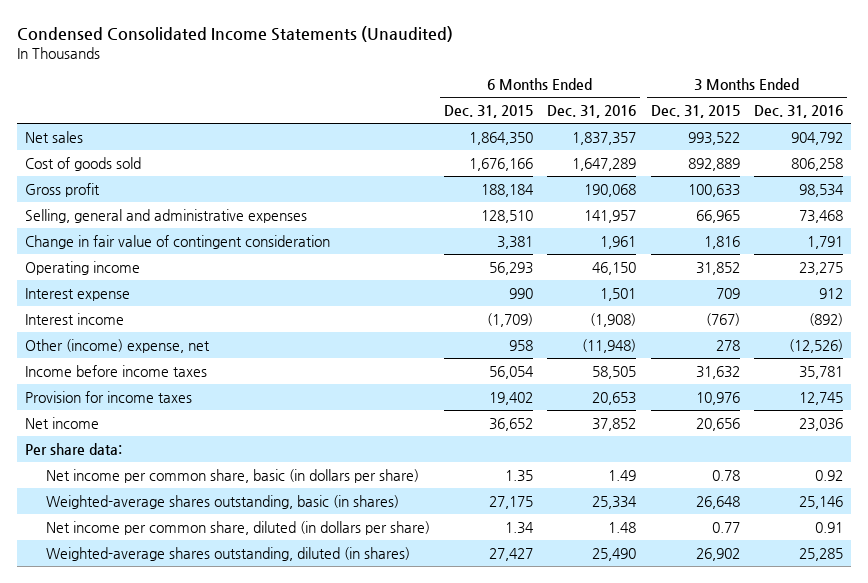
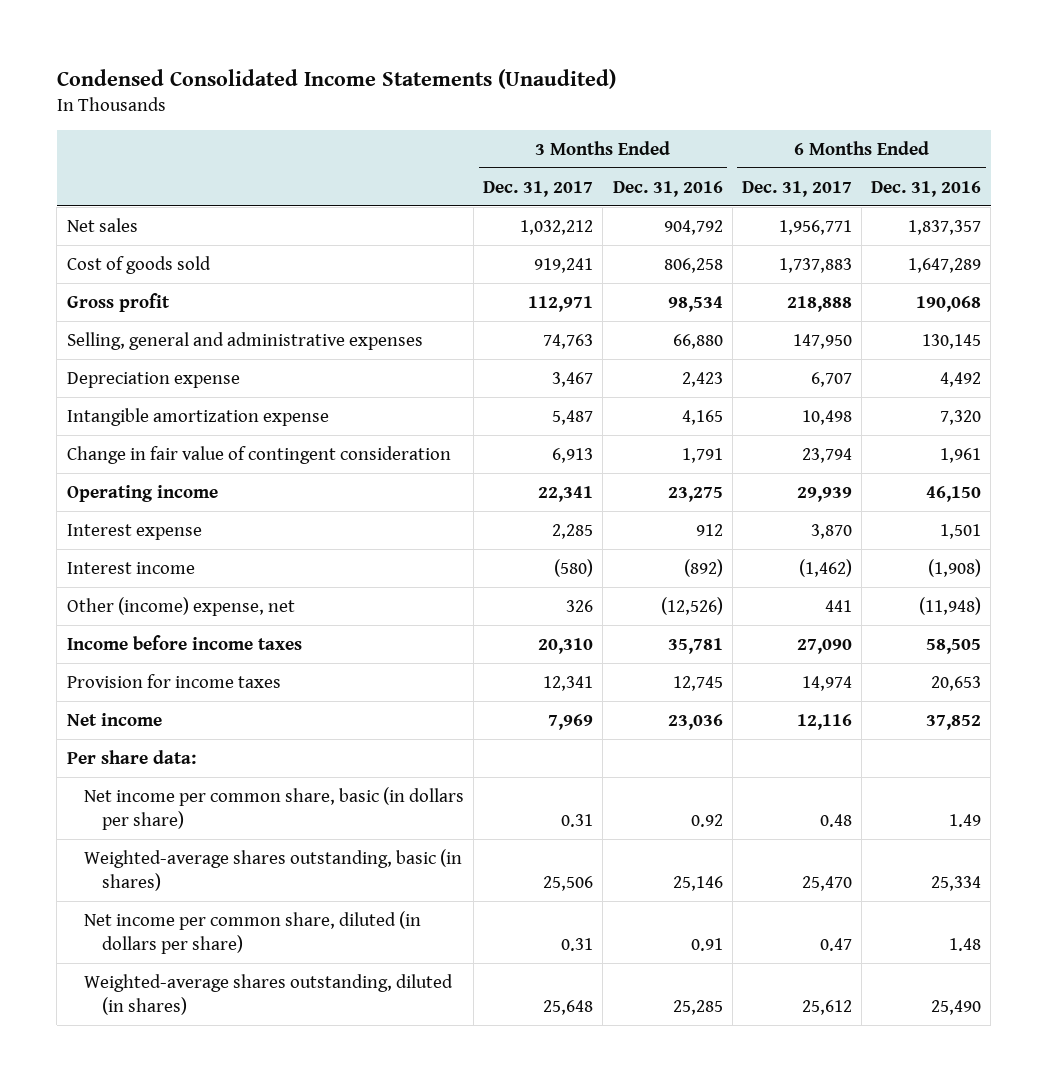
[444,104,534,118] Dec. 31, 2015 -> none
[650,104,740,118] Dec. 31, 2015 -> none
none -> [483,180,594,197] Dec. 31, 2017
none -> [741,180,852,197] Dec. 31, 2017
[584,209,637,223] 141,957 -> [922,333,982,349] 130,145
[799,209,844,223] 73,468 -> [672,333,723,349] 66,880
none -> [66,371,240,388] Depreciation expense
none -> [66,407,329,426] Intangible amortization expense

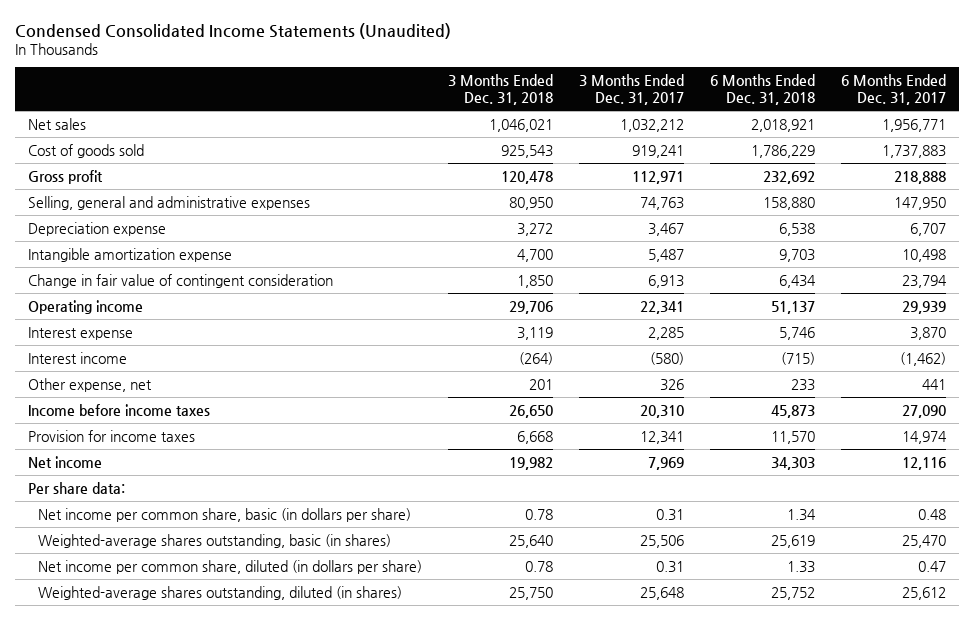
[612,180,723,197] Dec. 31, 2016 -> none
[871,180,982,197] Dec. 31, 2016 -> none
none -> [447,73,553,106] 3 Months Ended Dec. 31, 2018
none -> [709,73,815,106] 6 Months Ended Dec. 31, 2018
[66,596,295,616] Other (income) expense, net -> [27,377,152,392] Other expense, net

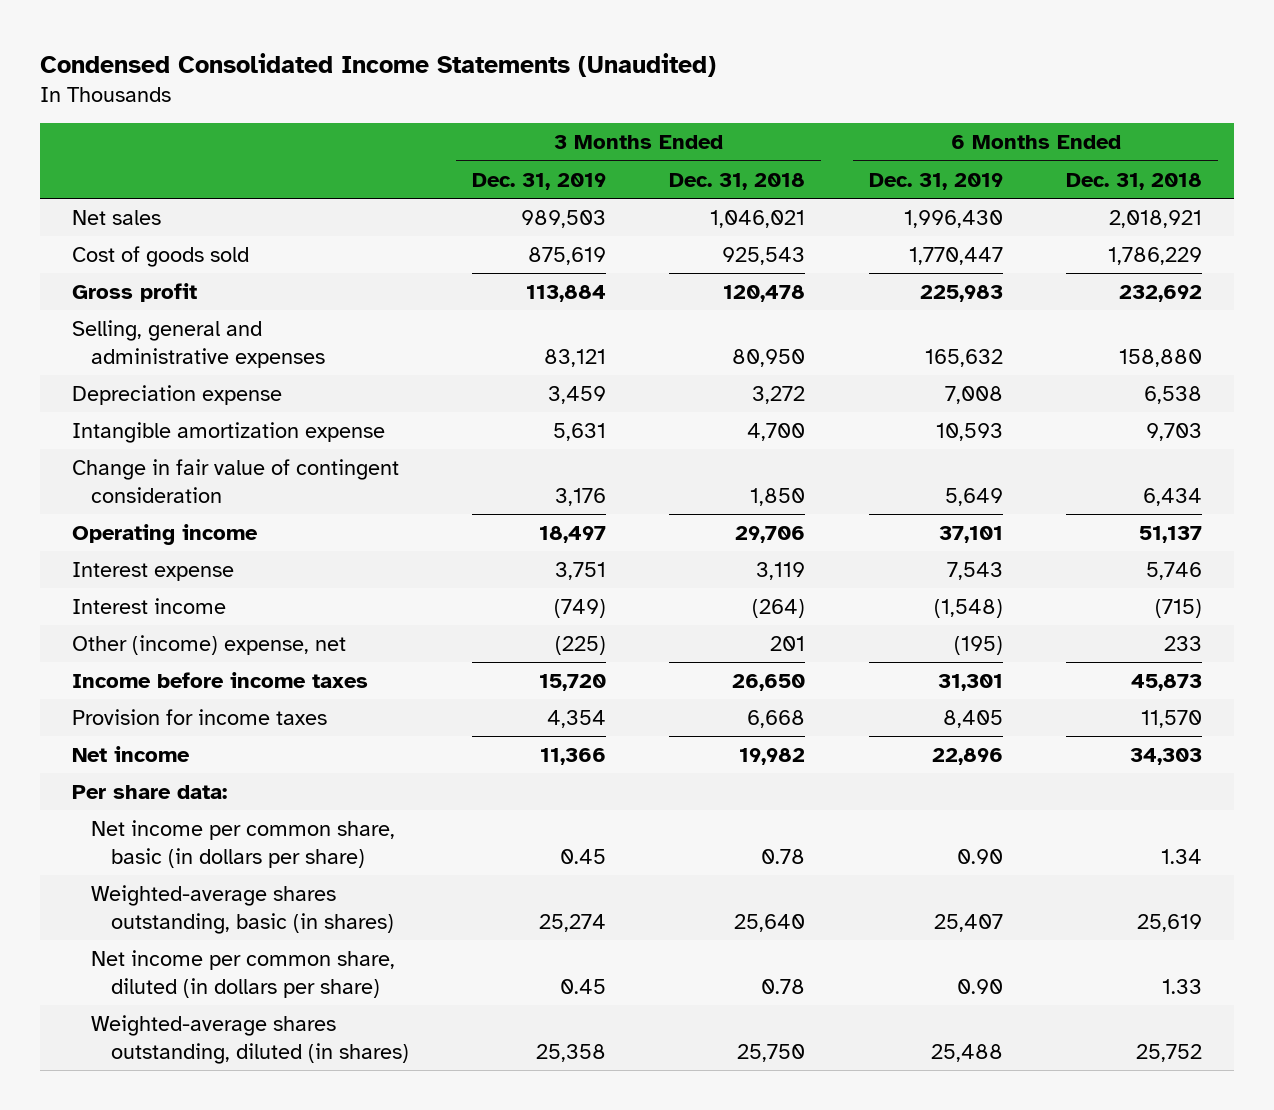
[578,73,684,106] 3 Months Ended Dec. 31, 2017 -> none
[840,73,946,106] 6 Months Ended Dec. 31, 2017 -> none
none -> [472,172,607,190] Dec. 31, 2019
none -> [868,172,1003,190] Dec. 31, 2019
[27,377,152,392] Other expense, net -> [71,634,346,655] Other (income) expense, net

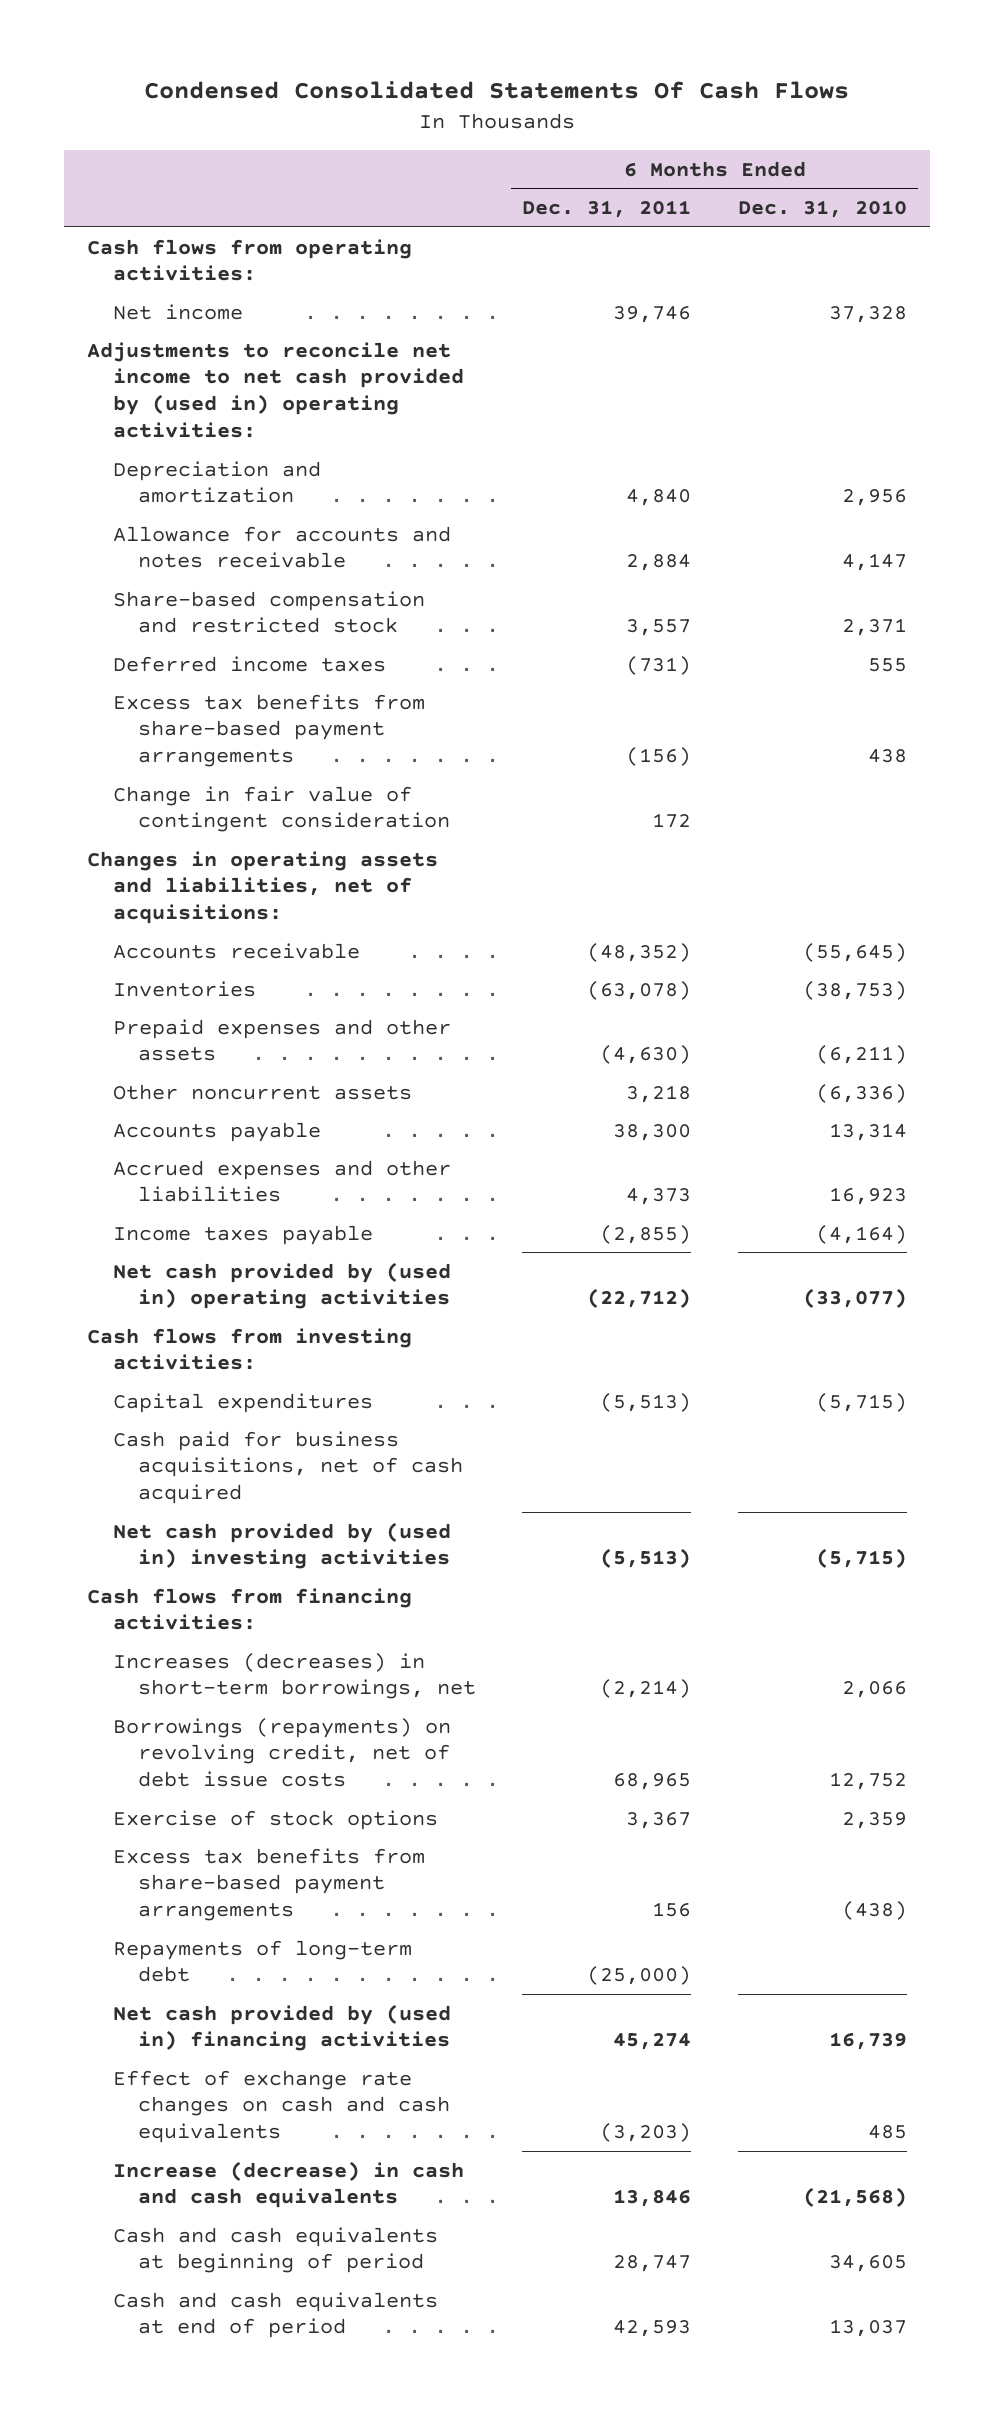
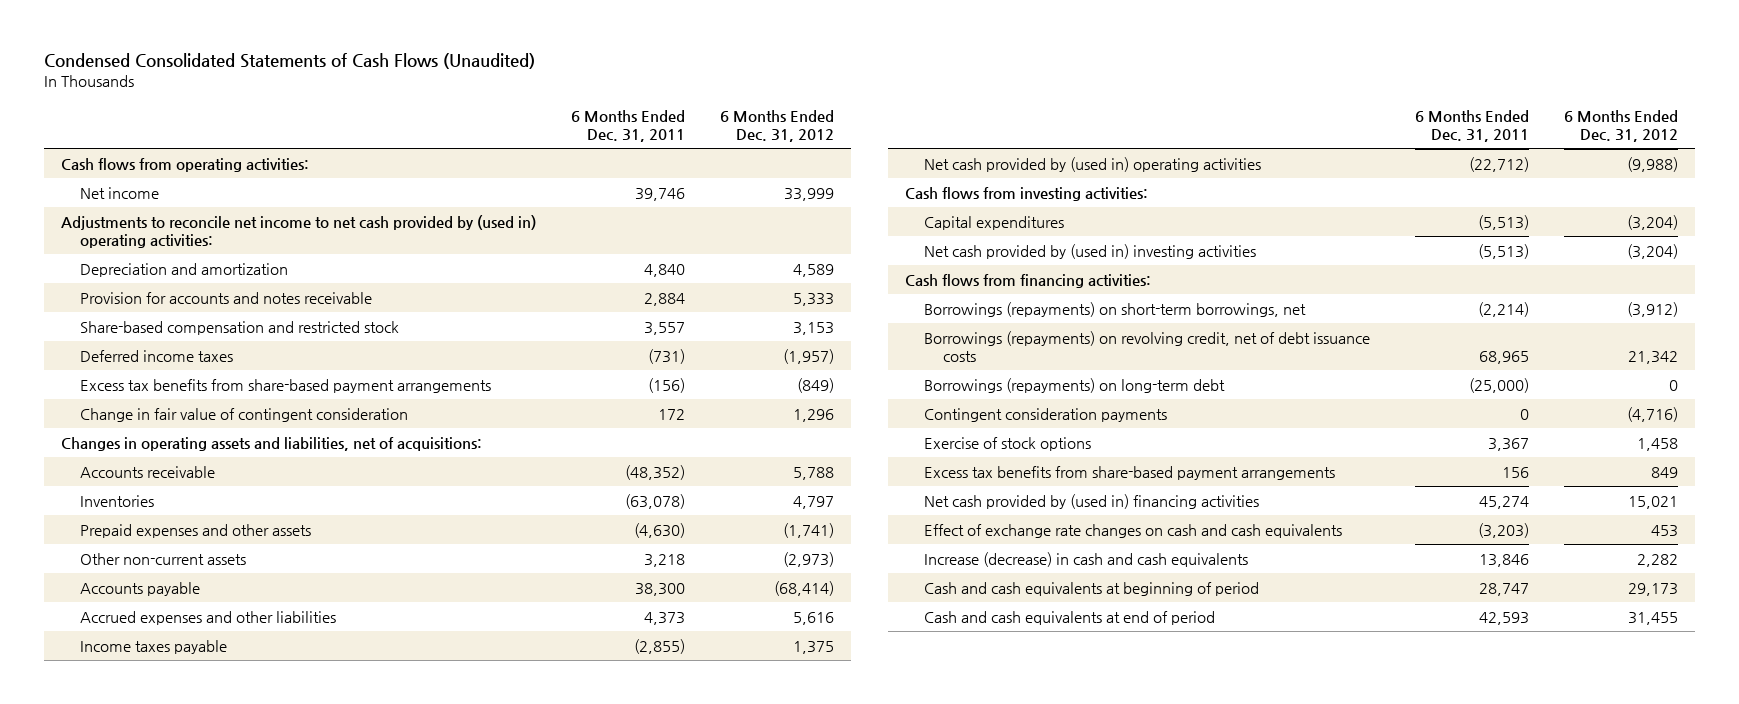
[143,81,849,100] Condensed Consolidated Statements Of Cash Flows -> [43,53,535,70] Condensed Consolidated Statements of Cash Flows (Unaudited)
[737,199,907,218] Dec. 31, 2010 -> none
none -> [719,109,834,142] 6 Months Ended Dec. 31, 2012
[112,525,451,569] Allowance for accounts and notes receivable -> [79,291,372,304] Provision for accounts and notes receivable
[112,1083,412,1100] Other noncurrent assets -> [79,552,246,565] Other non-current assets
[112,1430,464,1505] Cash paid for business acquisitions, net of cash acquired -> none
[112,1652,477,1700] Increases (decreases) in short-term borrowings, net -> [924,301,1307,317] Borrowings (repayments) on short-term borrowings, net
[112,1717,451,1788] Borrowings (repayments) on revolving credit, net of debt issue costs -> [924,330,1371,362] Borrowings (repayments) on revolving credit, net of debt issuance costs
none -> [924,377,1226,393] Borrowings (repayments) on long-term debt
none -> [924,407,1168,422] Contingent consideration payments
[112,1939,412,1983] Repayments of long-term debt -> none

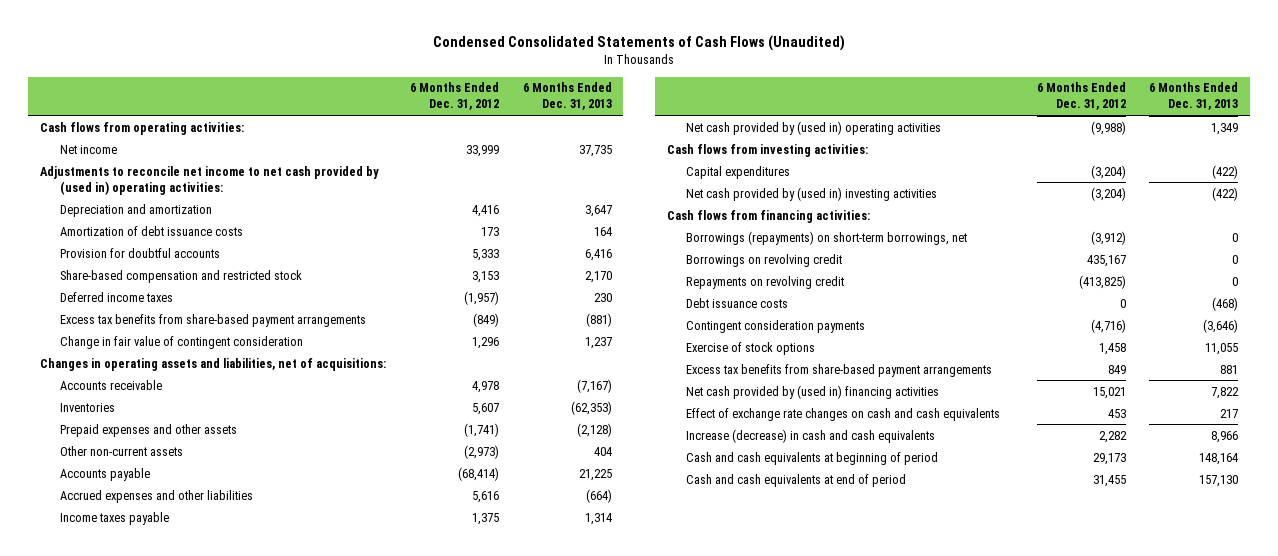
[570,109,685,142] 6 Months Ended Dec. 31, 2011 -> none
none -> [522,82,612,111] 6 Months Ended Dec. 31, 2013
[792,263,834,277] 4,589 -> [471,204,499,217] 4,416
none -> [59,225,243,236] Amortization of debt issuance costs
[79,291,372,304] Provision for accounts and notes receivable -> [59,247,220,258] Provision for doubtful accounts
[792,466,834,480] 5,788 -> [471,380,499,393] 4,978
[792,495,834,509] 4,797 -> [471,402,499,415] 5,607
[924,330,1371,362] Borrowings (repayments) on revolving credit, net of debt issuance costs -> none
[924,377,1226,393] Borrowings (repayments) on long-term debt -> none
none -> [686,253,843,267] Borrowings on revolving credit
none -> [686,275,845,289] Repayments on revolving credit
none -> [686,297,789,308] Debt issuance costs

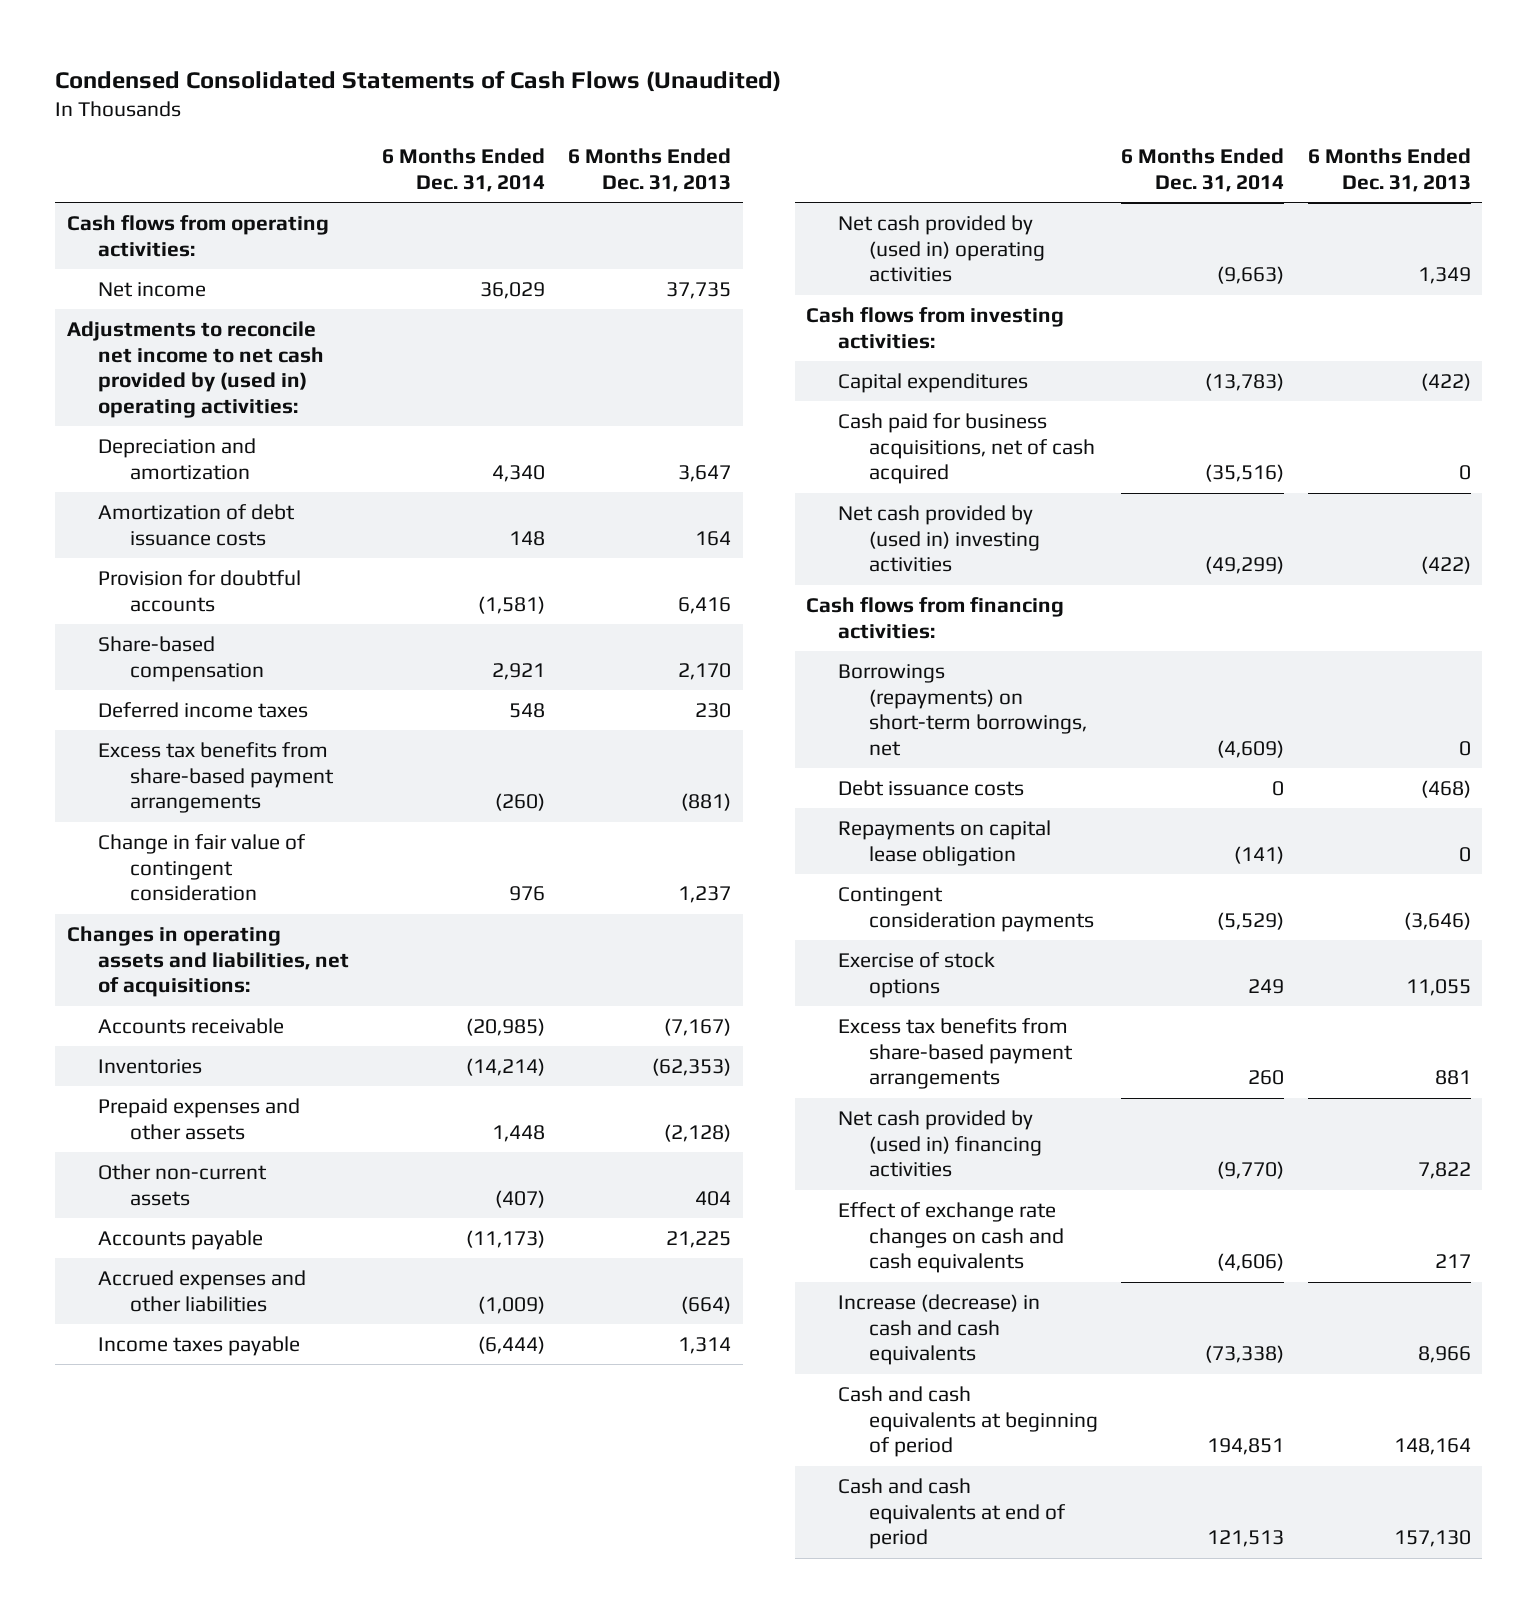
[409,82,499,111] 6 Months Ended Dec. 31, 2012 -> none
none -> [381,148,545,192] 6 Months Ended Dec. 31, 2014
[59,269,302,283] Share-based compensation and restricted stock -> [98,635,264,682] Share-based compensation
none -> [837,412,1096,485] Cash paid for business acquisitions, net of cash acquired
[686,253,843,267] Borrowings on revolving credit -> none
[686,275,845,289] Repayments on revolving credit -> none
none -> [837,819,1051,866] Repayments on capital lease obligation

